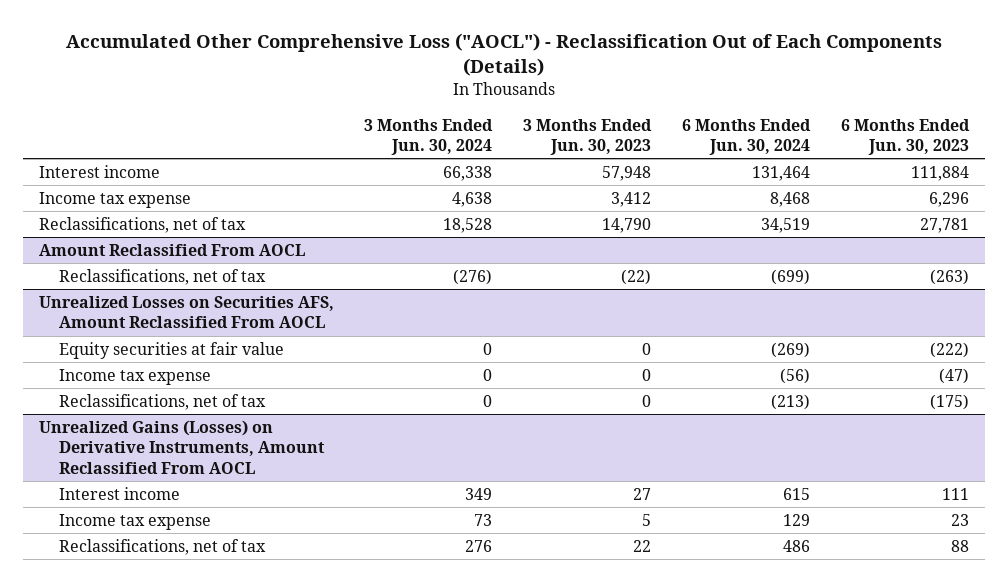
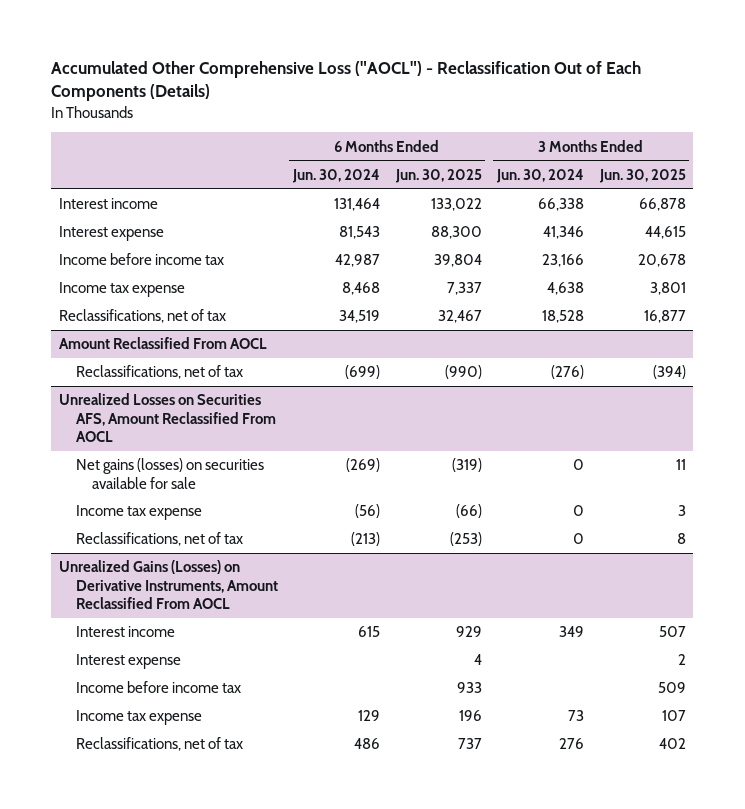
[523,118,653,156] 3 Months Ended Jun. 30, 2023 -> none
[841,118,971,156] 6 Months Ended Jun. 30, 2023 -> none
none -> [394,168,482,183] Jun. 30, 2025
none -> [598,168,686,183] Jun. 30, 2025
none -> [59,226,165,242] Interest expense
none -> [59,253,225,266] Income before income tax
[58,342,284,360] Equity securities at fair value -> [75,458,264,489] Net gains (losses) on securities available for sale
none -> [75,654,181,670] Interest expense
none -> [75,681,241,694] Income before income tax

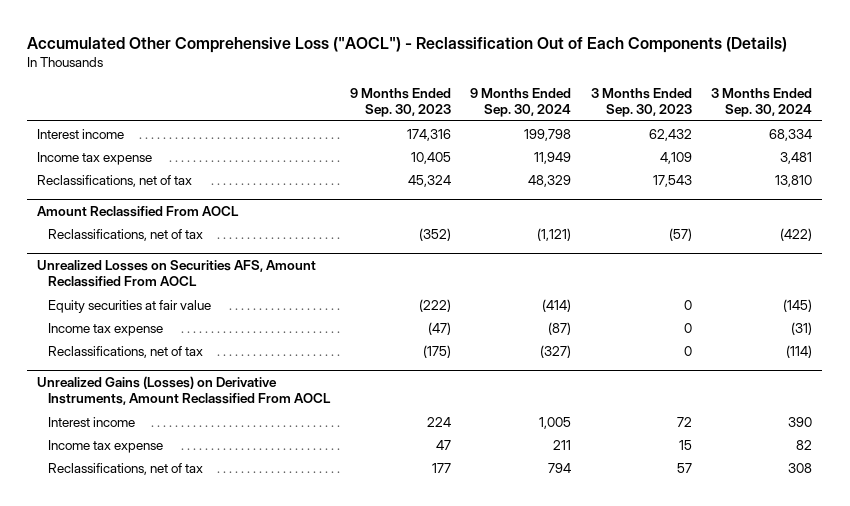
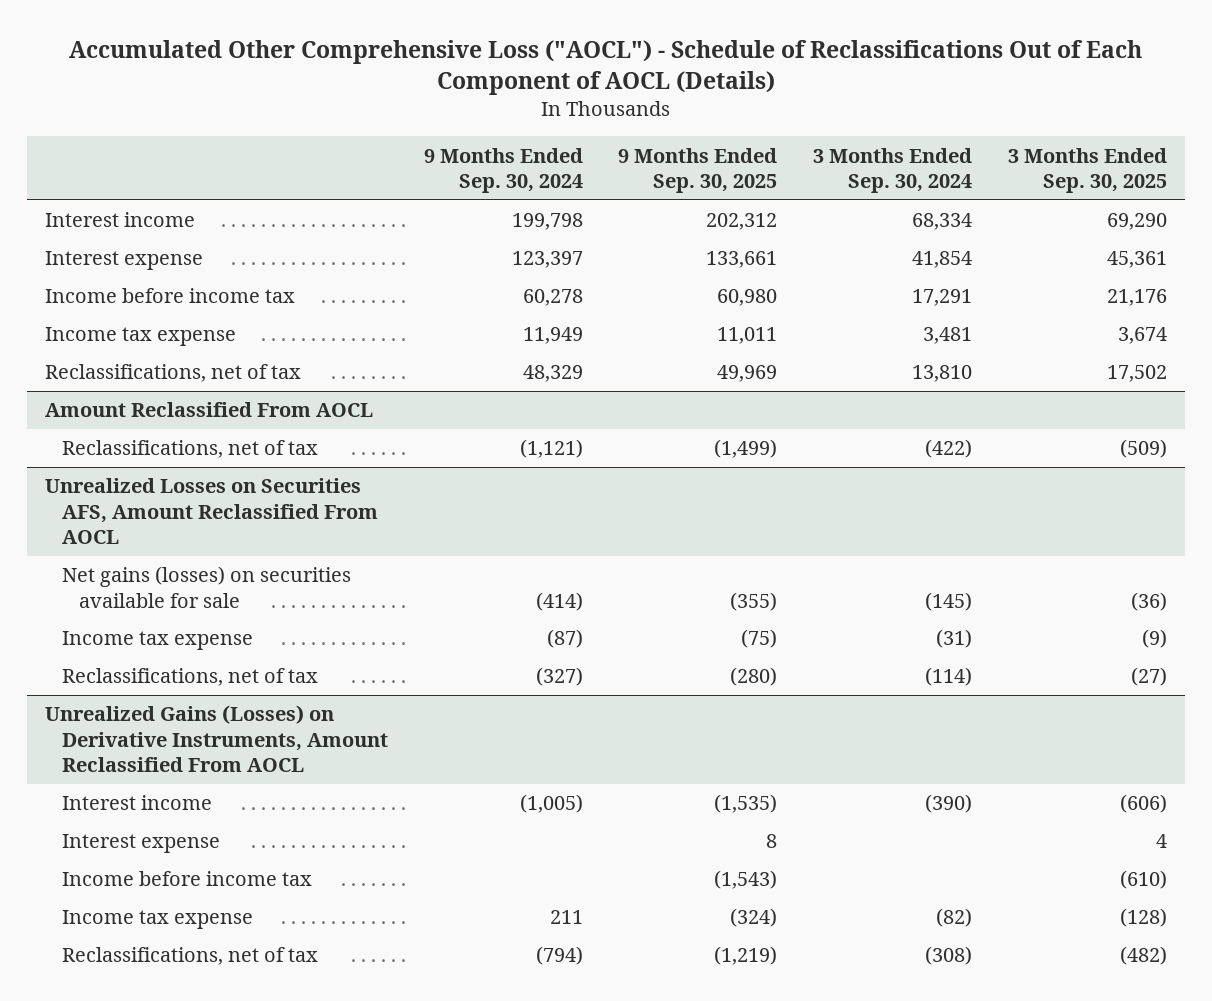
[27,36,788,53] Accumulated Other Comprehensive Loss ("AOCL") - Reclassification Out of Each Components (Details) -> [68,40,1142,96] Accumulated Other Comprehensive Loss ("AOCL") - Schedule of Reclassifications Out of Each Component of AOCL (Details)
[349,87,451,118] 9 Months Ended Sep. 30, 2023 -> none
[590,87,692,118] 3 Months Ended Sep. 30, 2023 -> none
none -> [618,147,778,193] 9 Months Ended Sep. 30, 2025
none -> [1008,147,1168,193] 3 Months Ended Sep. 30, 2025
none -> [44,251,203,271] Interest expense
none -> [44,288,295,304] Income before income tax
[48,299,212,313] Equity securities at fair value -> [61,566,351,608] Net gains (losses) on securities available for sale
[539,416,572,429] 1,005 -> [519,794,583,814] (1,005)
[788,416,813,427] 390 -> [925,794,973,814] (390)
none -> [61,834,220,854] Interest expense
none -> [61,871,312,887] Income before income tax
[796,439,813,450] 82 -> [936,908,973,928] (82)
[548,462,572,473] 794 -> [535,946,583,966] (794)
[788,462,813,473] 308 -> [925,946,973,966] (308)

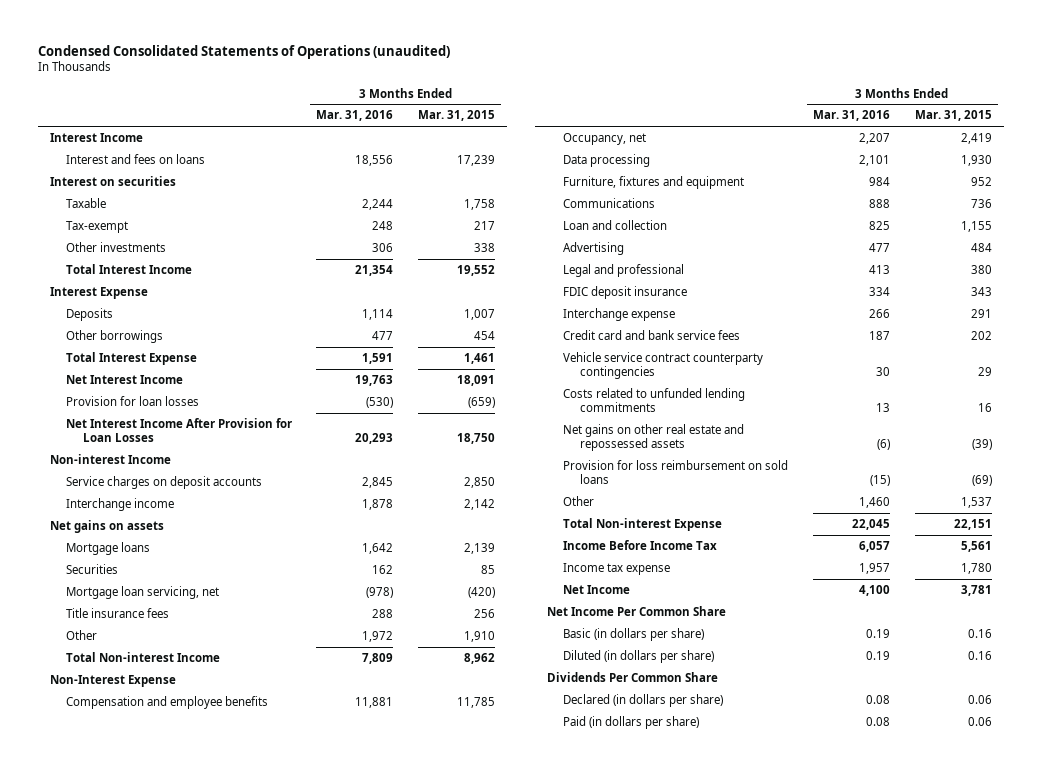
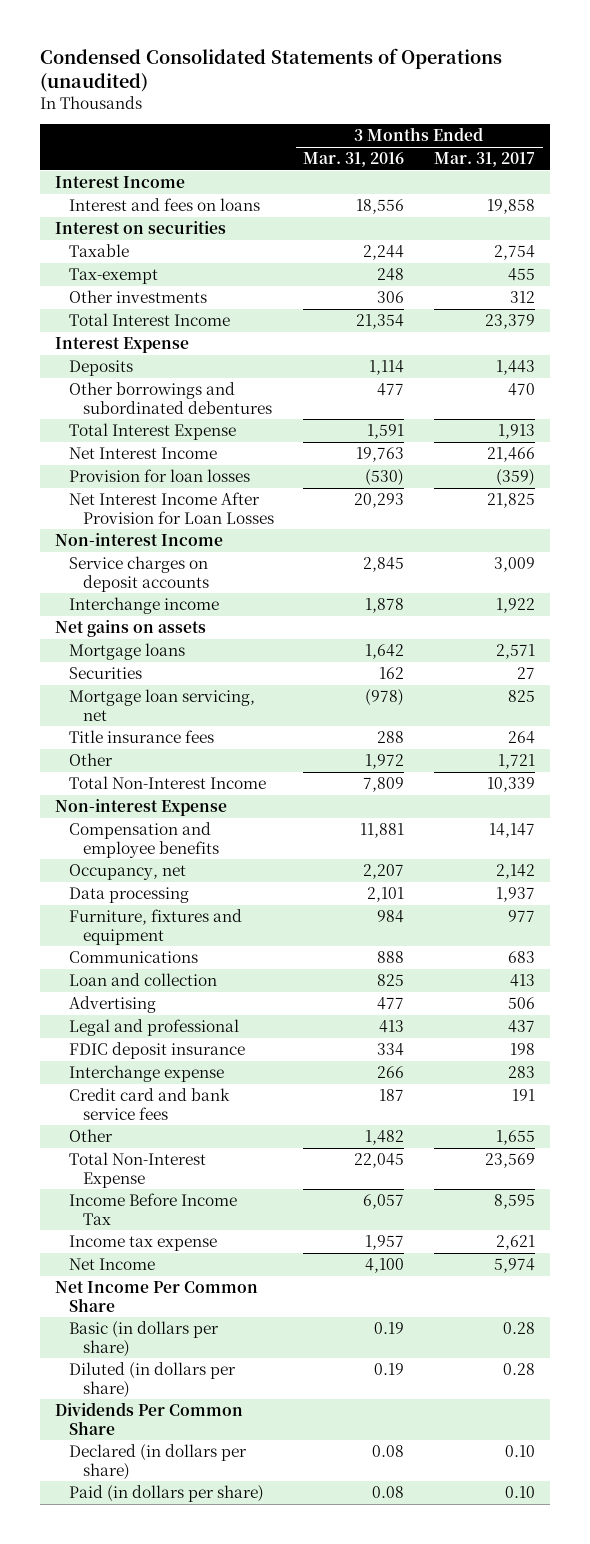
[417,110,495,122] Mar. 31, 2015 -> none
none -> [434,152,536,168] Mar. 31, 2017
[66,329,164,343] Other borrowings -> [68,382,272,414] Other borrowings and subordinated debentures
[66,651,221,662] Total Non-interest Income -> [68,776,266,790] Total Non-Interest Income
[50,674,177,687] Non-Interest Expense -> [54,799,227,817] Non-interest Expense
[563,351,764,380] Vehicle service contract counterparty contingencies -> none
[563,387,746,413] Costs related to unfunded lending commitments -> none
[563,423,745,452] Net gains on other real estate and repossessed assets -> none
[563,459,789,485] Provision for loss reimbursement on sold loans -> none
[859,496,891,508] 1,460 -> [365,1130,405,1146] 1,482
[563,517,723,531] Total Non-interest Expense -> [68,1152,206,1188] Total Non-Interest Expense

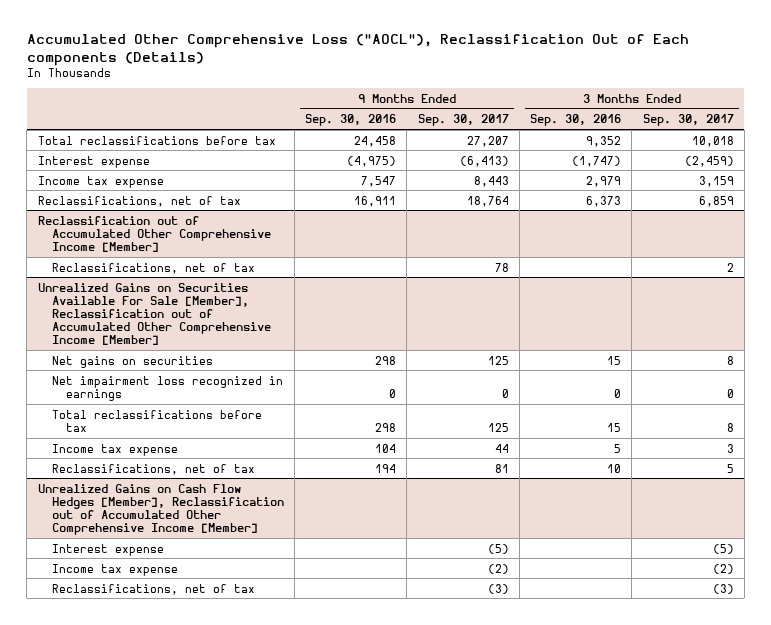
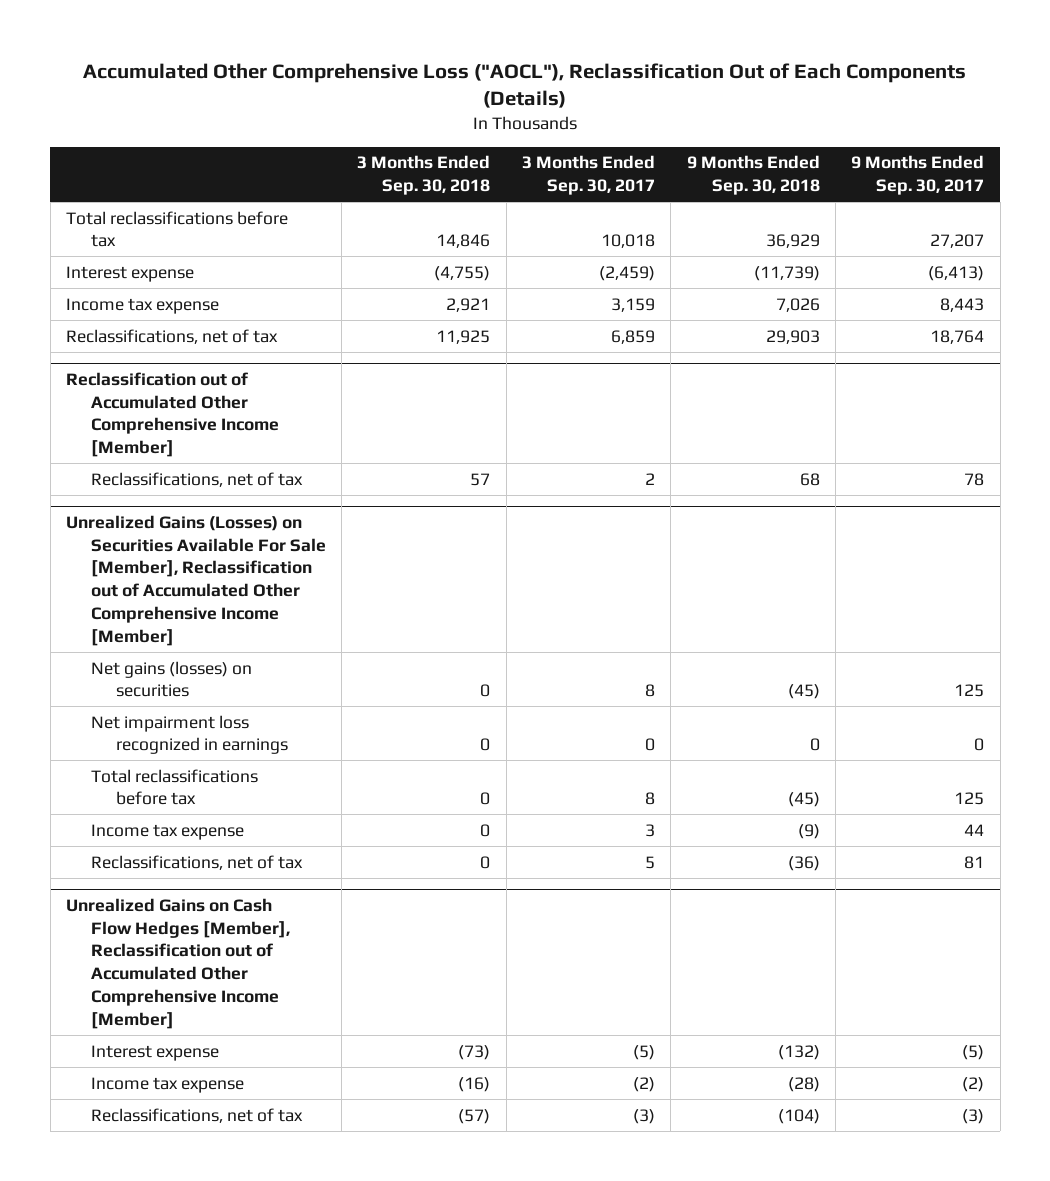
[26,34,689,66] Accumulated Other Comprehensive Loss ("AOCL"), Reclassification Out of Each components (Details) -> [83,62,967,109] Accumulated Other Comprehensive Loss ("AOCL"), Reclassification Out of Each Components (Details)
[305,114,397,127] Sep. 30, 2016 -> none
[530,114,622,127] Sep. 30, 2016 -> none
none -> [357,155,491,196] 3 Months Ended Sep. 30, 2018
none -> [686,155,820,196] 9 Months Ended Sep. 30, 2018
[37,282,271,345] Unrealized Gains on Securities Available For Sale [Member], Reclassification out of Accumulated Other Comprehensive Income [Member] -> [65,514,326,646] Unrealized Gains (Losses) on Securities Available For Sale [Member], Reclassification out of Accumulated Other Comprehensive Income [Member]
[51,355,213,368] Net gains on securities -> [90,660,252,698] Net gains (losses) on securities

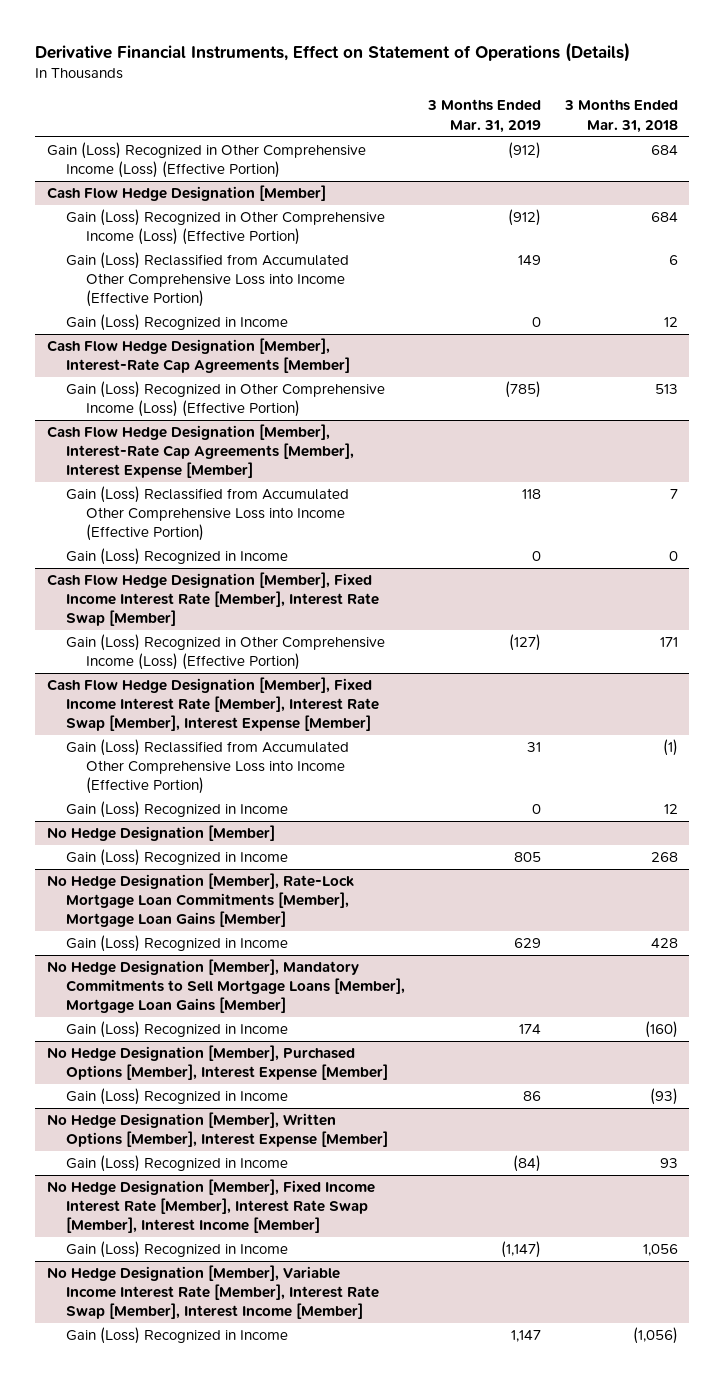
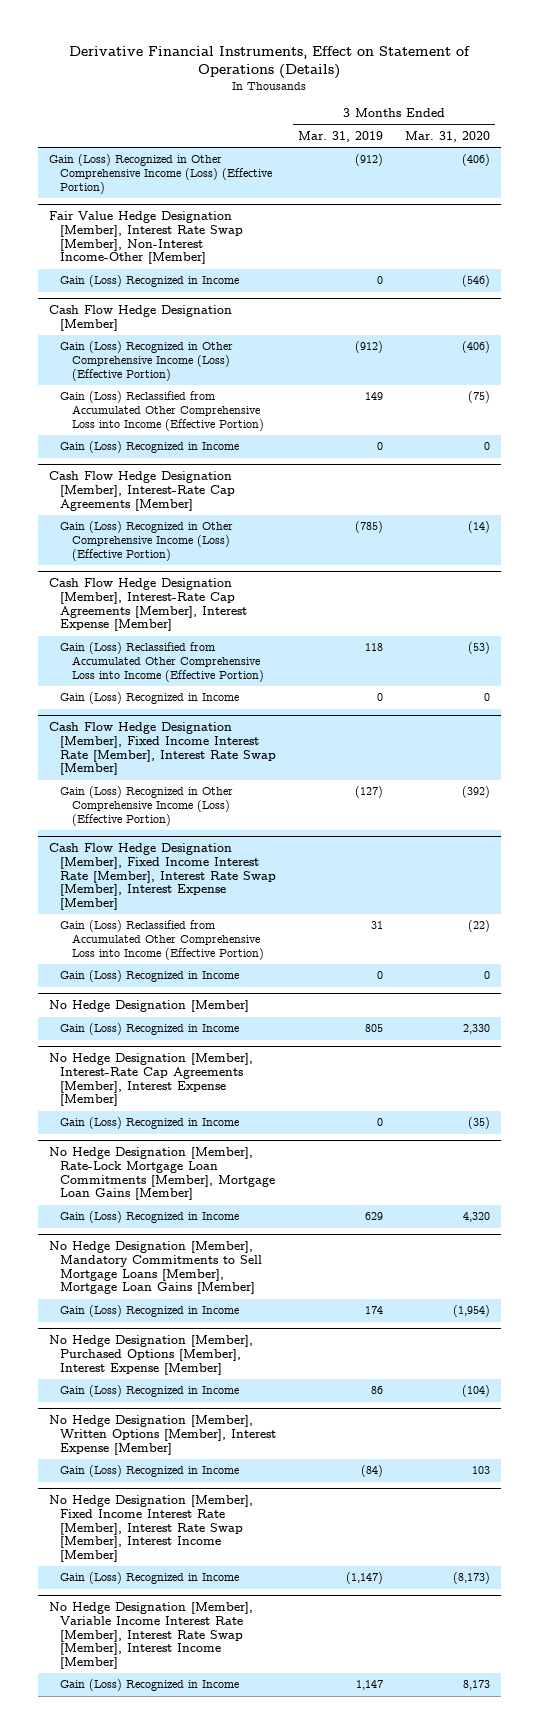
[563,99,678,133] 3 Months Ended Mar. 31, 2018 -> none
none -> [404,131,490,143] Mar. 31, 2020
none -> [48,211,244,265] Fair Value Hedge Designation [Member], Interest Rate Swap [Member], Non-Interest Income-Other [Member]
none -> [60,275,240,288] Gain (Loss) Recognized in Income
none -> [48,1053,253,1107] No Hedge Designation [Member], Interest-Rate Cap Agreements [Member], Interest Expense [Member]
none -> [60,1117,240,1130] Gain (Loss) Recognized in Income

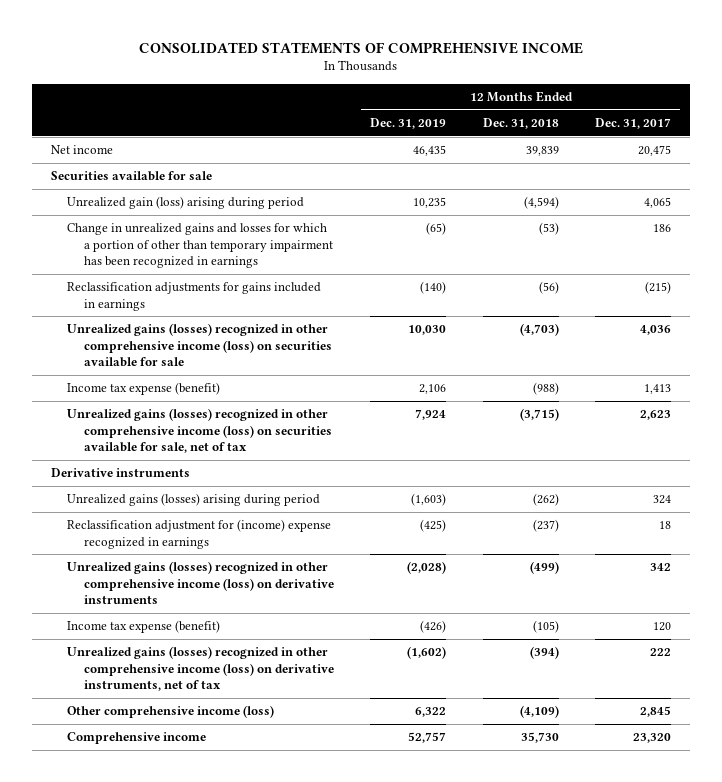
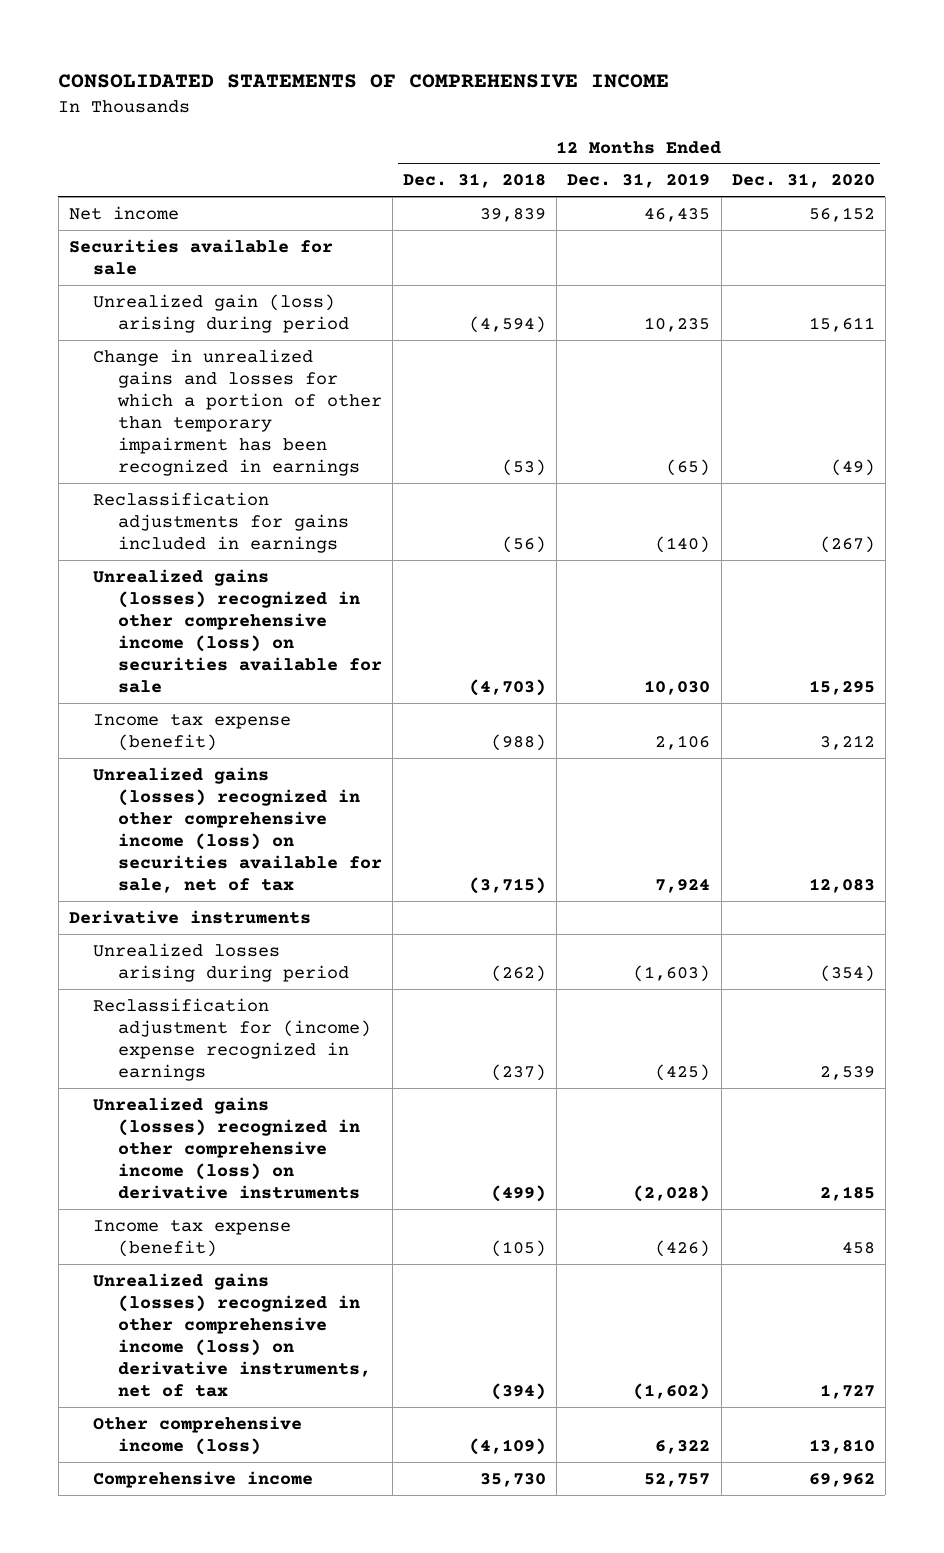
[595,117,672,129] Dec. 31, 2017 -> none
none -> [731,173,875,189] Dec. 31, 2020
[67,493,321,507] Unrealized gains (losses) arising during period -> [93,942,349,982] Unrealized losses arising during period

